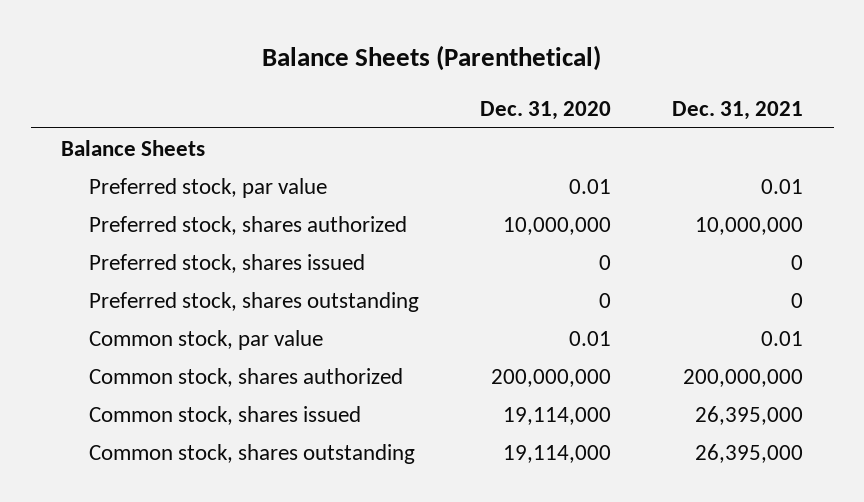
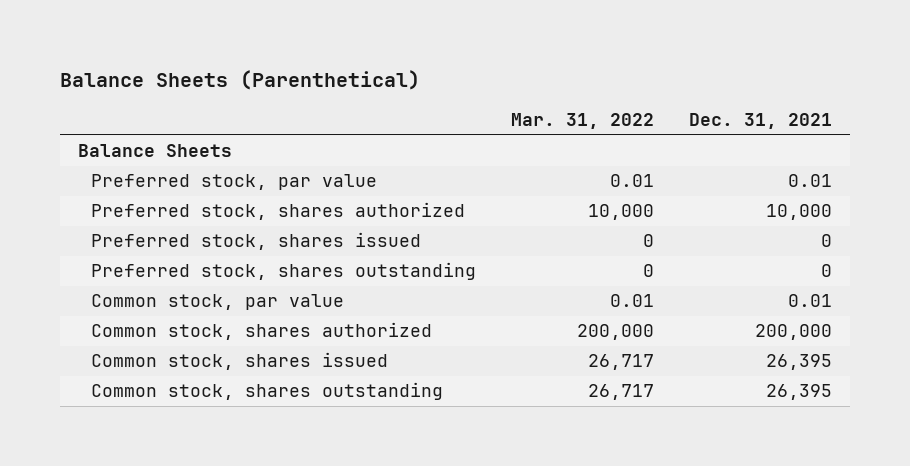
[479,101,611,121] Dec. 31, 2020 -> none
none -> [511,112,655,129] Mar. 31, 2022
[694,216,803,235] 10,000,000 -> [766,204,833,221] 10,000
[682,368,803,387] 200,000,000 -> [755,324,833,341] 200,000
[694,405,803,425] 26,395,000 -> [766,354,833,371] 26,395
[694,443,803,463] 26,395,000 -> [766,384,833,401] 26,395

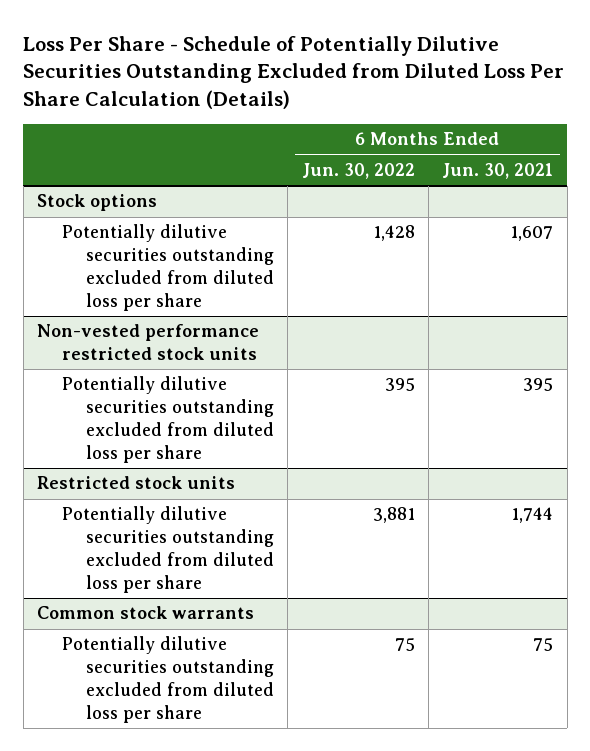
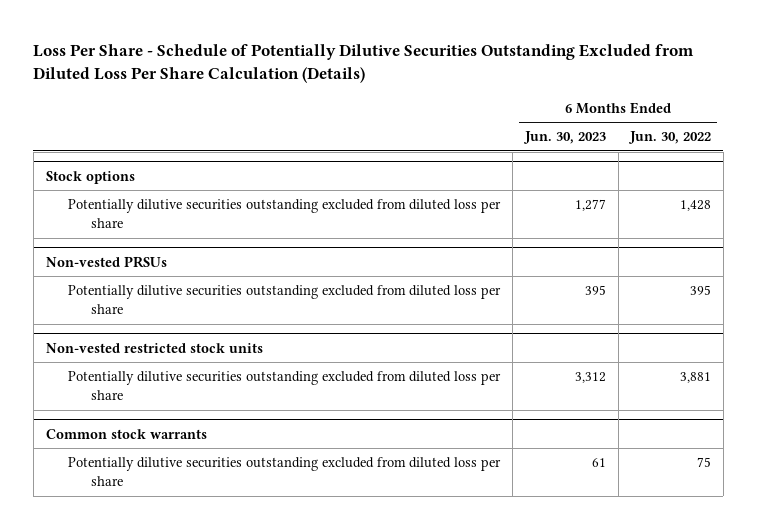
[442,162,554,179] Jun. 30, 2021 -> none
none -> [522,131,606,145] Jun. 30, 2023
[37,324,260,361] Non-vested performance restricted stock units -> [45,255,167,268] Non-vested PRSUs
[37,476,236,490] Restricted stock units -> [45,342,263,353] Non-vested restricted stock units

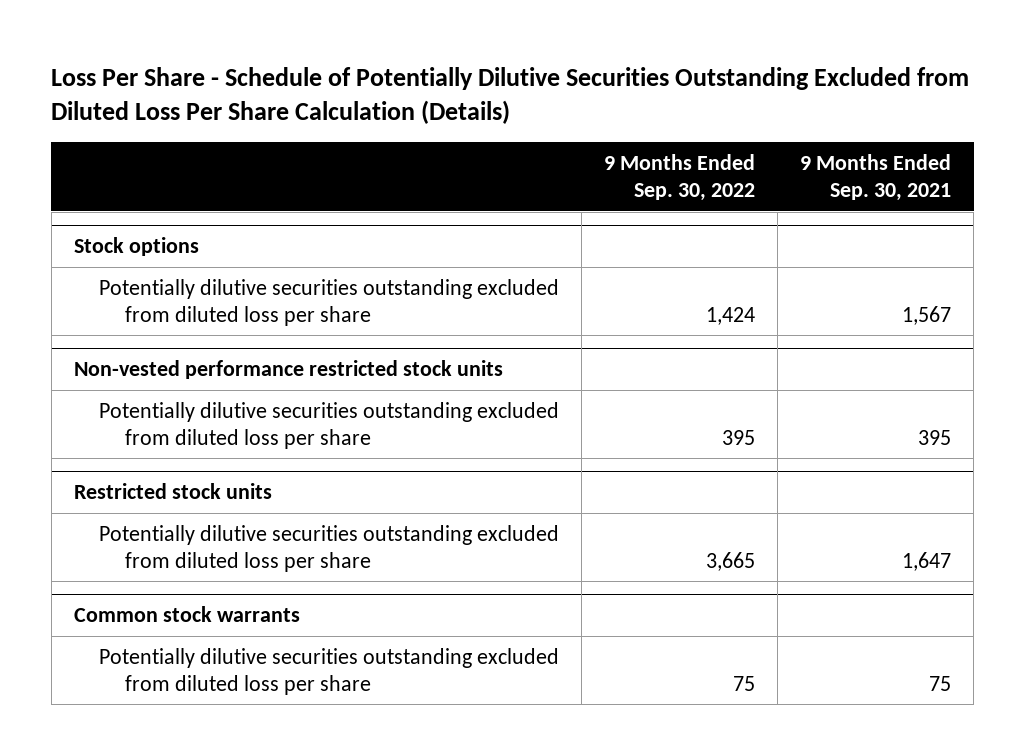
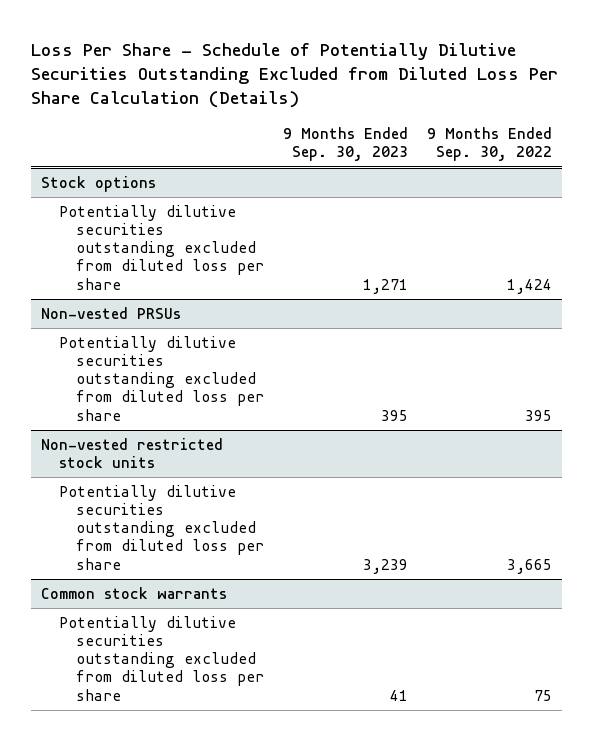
[800,154,952,202] 9 Months Ended Sep. 30, 2021 -> none
none -> [283,127,409,162] 9 Months Ended Sep. 30, 2023
[73,360,503,380] Non-vested performance restricted stock units -> [40,306,181,319] Non-vested PRSUs
[73,483,272,500] Restricted stock units -> [40,437,223,469] Non-vested restricted stock units

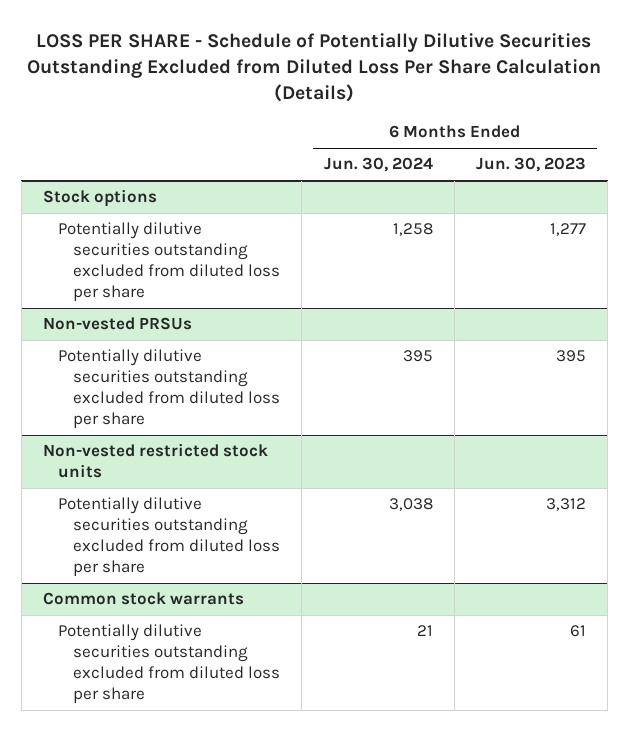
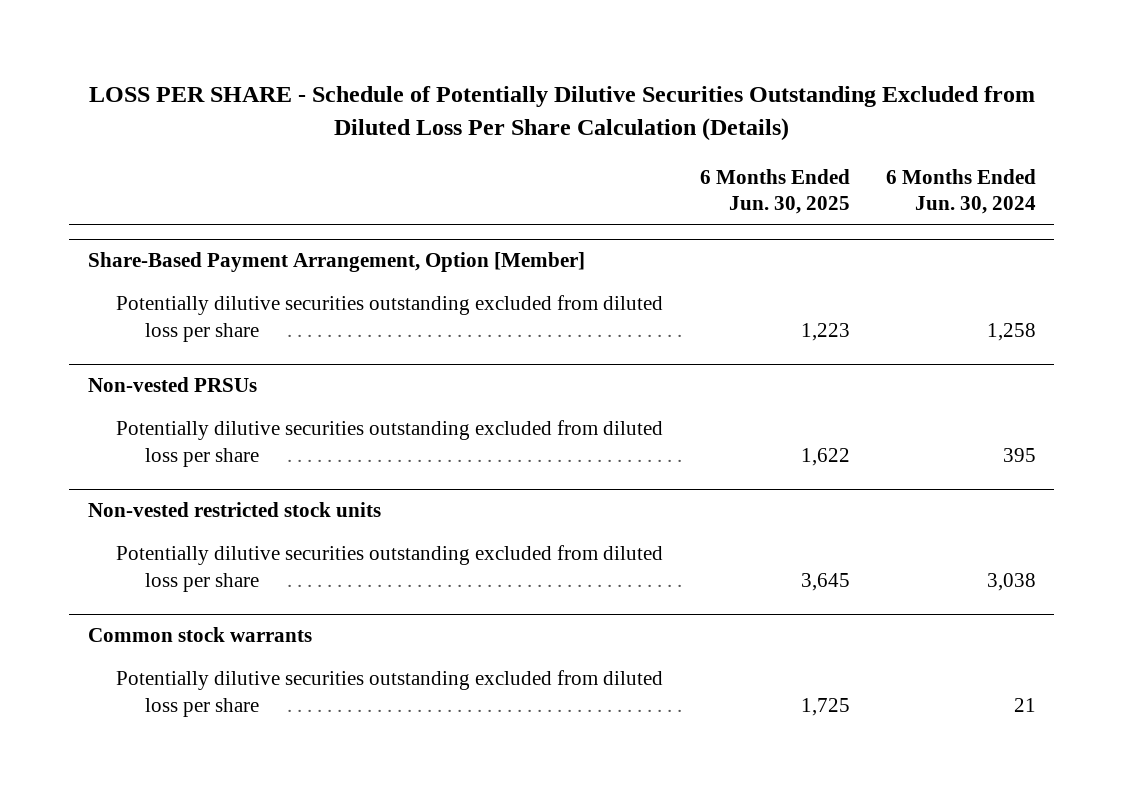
[475,157,586,173] Jun. 30, 2023 -> none
none -> [699,168,850,215] 6 Months Ended Jun. 30, 2025
[42,189,157,208] Stock options -> [87,252,585,273] Share-Based Payment Arrangement, Option [Member]

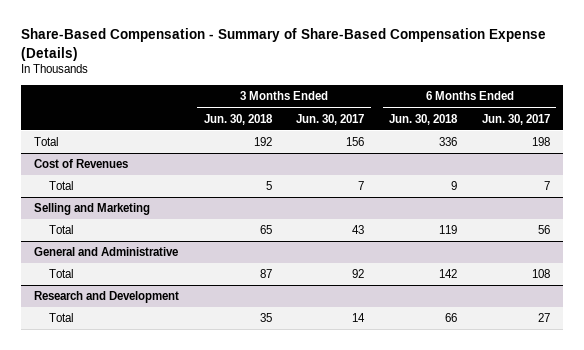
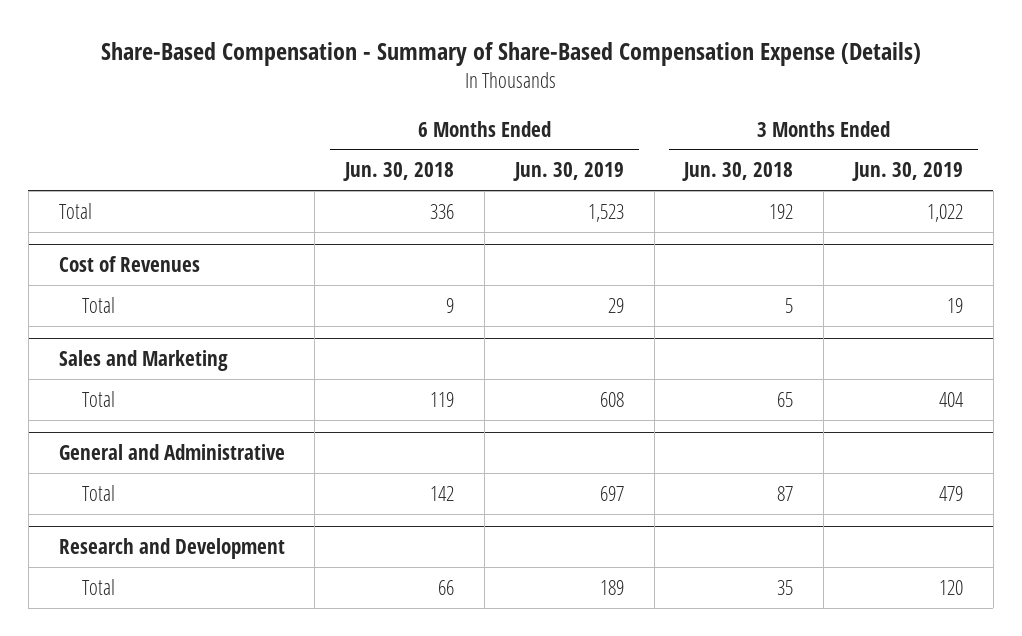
[296,113,365,125] Jun. 30, 2017 -> none
[482,113,551,125] Jun. 30, 2017 -> none
none -> [512,162,624,182] Jun. 30, 2019
none -> [851,162,963,182] Jun. 30, 2019
[33,203,150,216] Selling and Marketing -> [58,350,228,372] Sales and Marketing

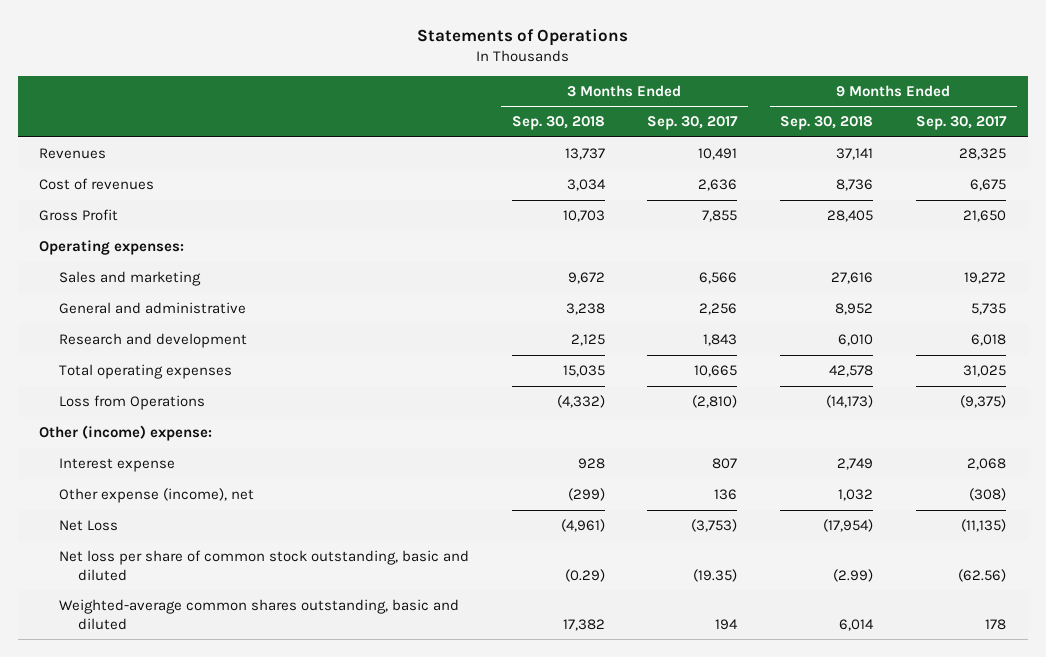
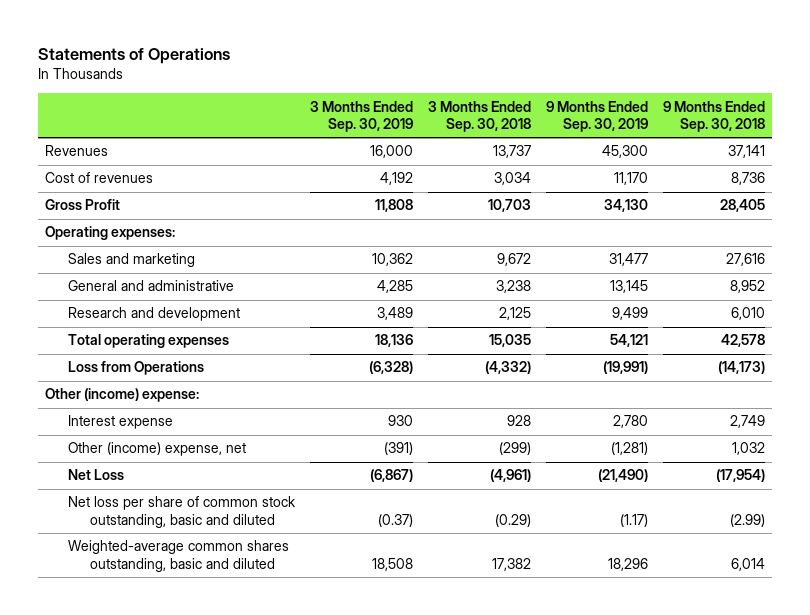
[647,116,739,131] Sep. 30, 2017 -> none
[916,116,1008,131] Sep. 30, 2017 -> none
none -> [309,100,413,132] 3 Months Ended Sep. 30, 2019
none -> [545,100,648,132] 9 Months Ended Sep. 30, 2019
[58,487,254,503] Other expense (income), net -> [67,442,246,457] Other (income) expense, net

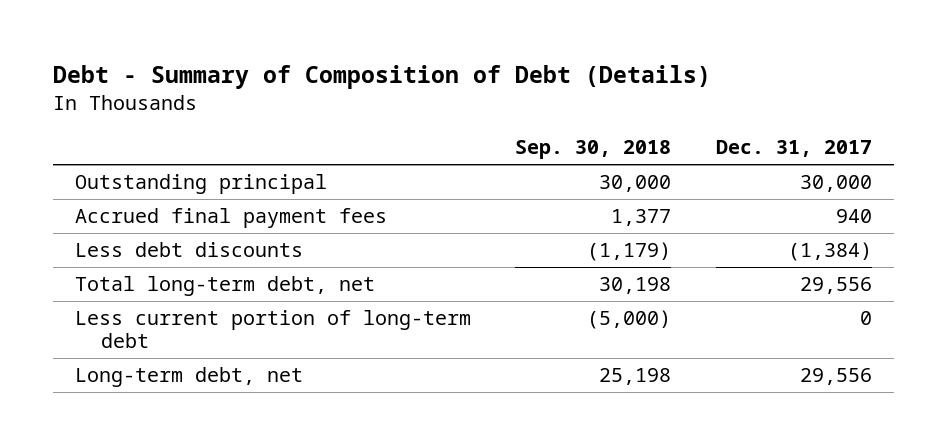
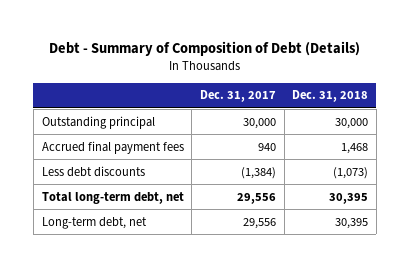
[515,140,672,160] Sep. 30, 2018 -> none
none -> [292,90,369,103] Dec. 31, 2018
[74,310,471,349] Less current portion of long-term debt -> none

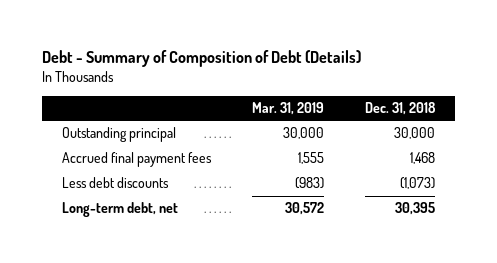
[199,90,276,103] Dec. 31, 2017 -> none
none -> [251,102,324,116] Mar. 31, 2019
[41,191,184,204] Total long-term debt, net -> none

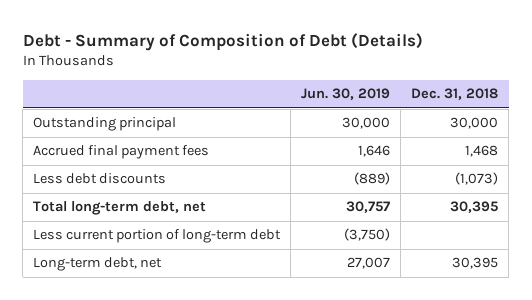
[251,102,324,116] Mar. 31, 2019 -> none
none -> [301,88,391,101] Jun. 30, 2019
none -> [33,201,207,216] Total long-term debt, net
none -> [33,229,282,244] Less current portion of long-term debt

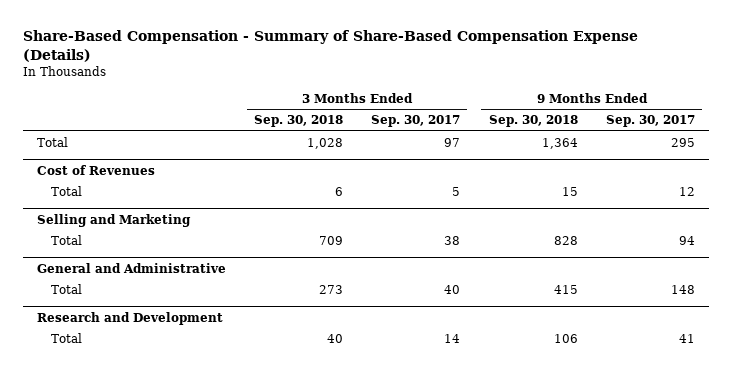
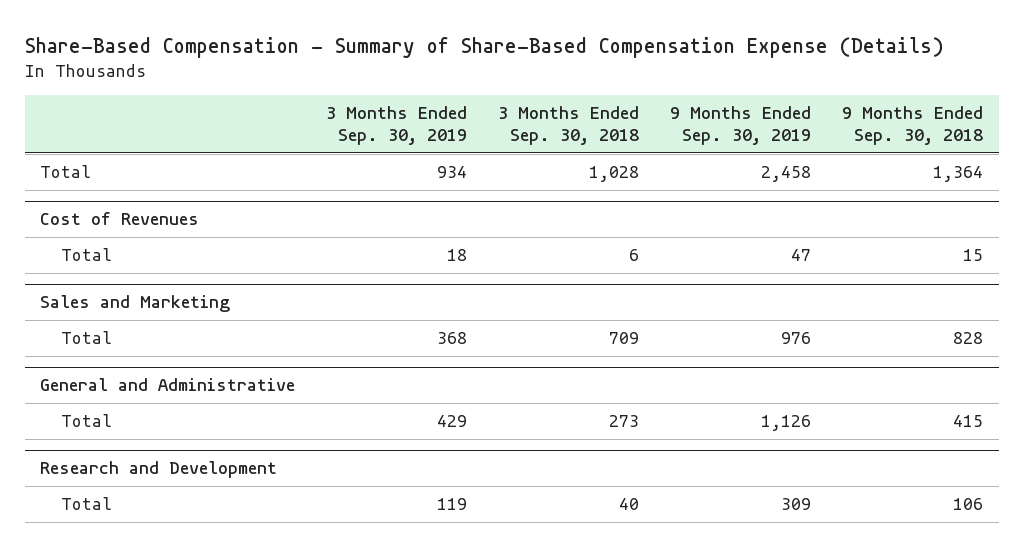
[371,115,461,128] Sep. 30, 2017 -> none
[605,115,695,128] Sep. 30, 2017 -> none
none -> [326,105,468,146] 3 Months Ended Sep. 30, 2019
none -> [670,105,812,146] 9 Months Ended Sep. 30, 2019
[37,213,192,227] Selling and Marketing -> [40,295,231,313] Sales and Marketing

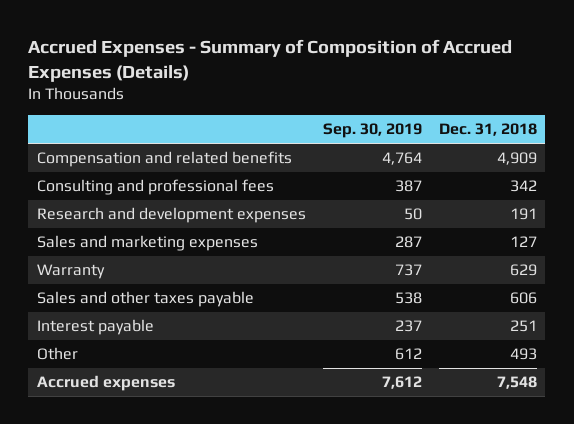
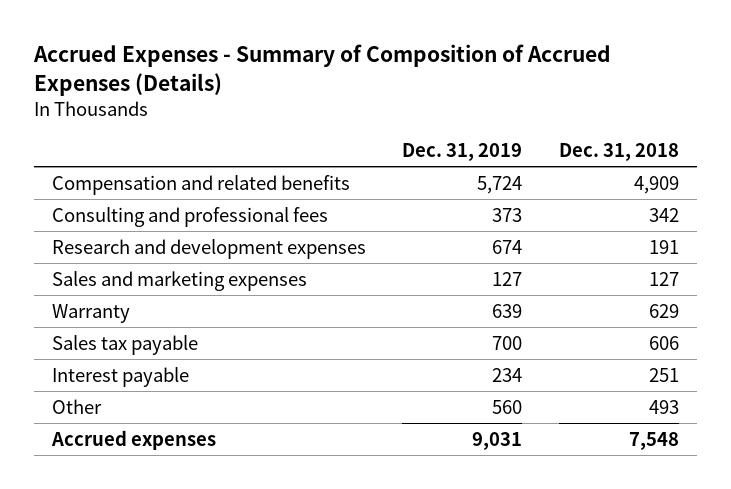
[322,123,422,139] Sep. 30, 2019 -> none
none -> [402,142,523,161] Dec. 31, 2019
[36,291,254,308] Sales and other taxes payable -> [51,334,198,355] Sales tax payable

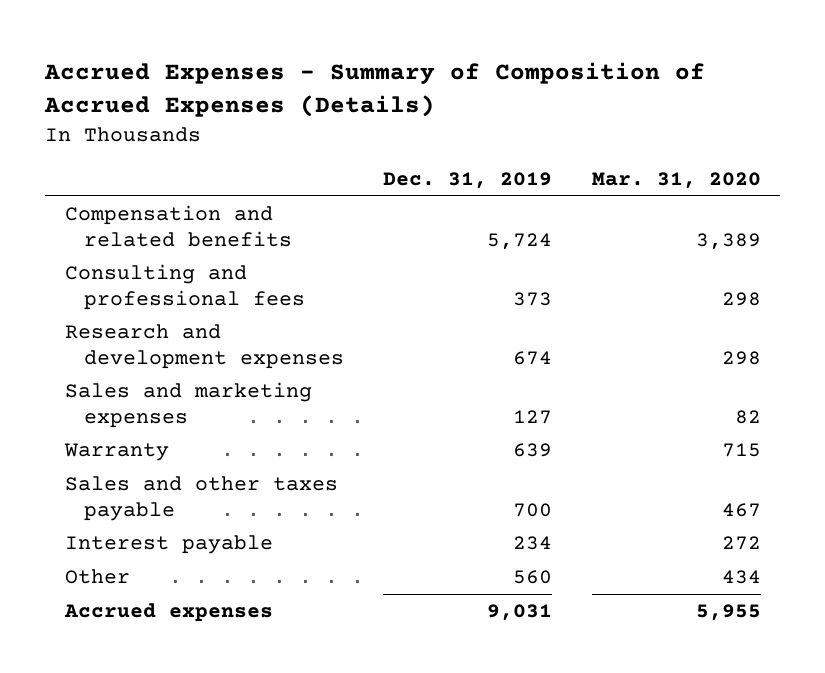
[558,142,679,161] Dec. 31, 2018 -> none
none -> [591,172,761,190] Mar. 31, 2020
[51,334,198,355] Sales tax payable -> [64,475,338,521] Sales and other taxes payable

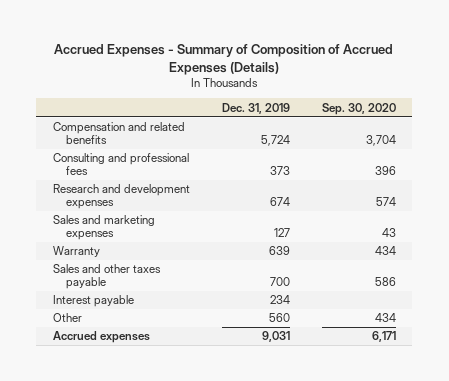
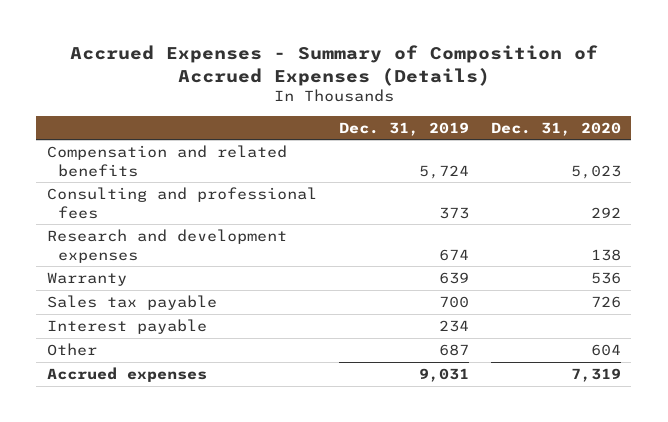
[322,102,397,115] Sep. 30, 2020 -> none
none -> [490,121,621,136] Dec. 31, 2020
[52,215,155,241] Sales and marketing expenses -> none
[52,264,161,290] Sales and other taxes payable -> [47,294,218,310] Sales tax payable
[268,313,290,323] 560 -> [438,343,469,356] 687

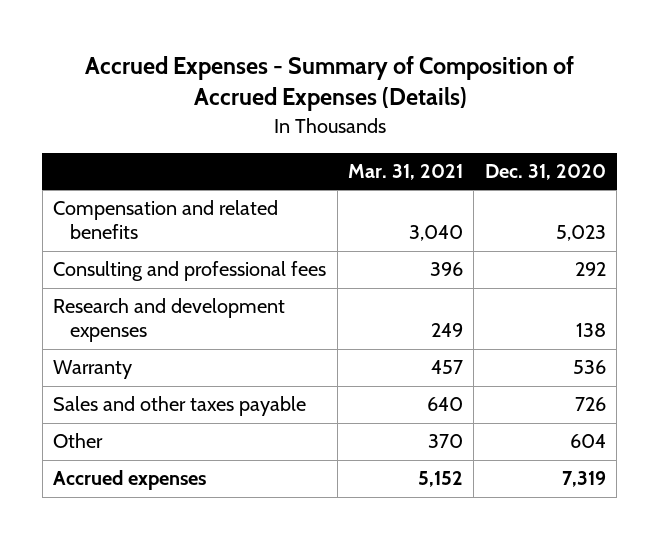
[338,121,469,136] Dec. 31, 2019 -> none
none -> [348,164,464,181] Mar. 31, 2021
[47,318,208,334] Interest payable -> none
[47,294,218,310] Sales tax payable -> [53,396,307,417] Sales and other taxes payable

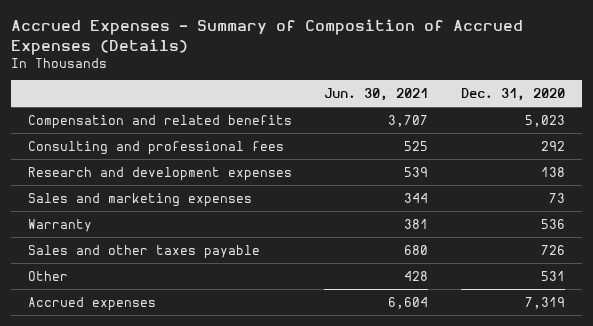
[348,164,464,181] Mar. 31, 2021 -> none
none -> [324,88,429,102] Jun. 30, 2021
none -> [27,192,252,207] Sales and marketing expenses
[569,434,606,449] 604 -> [541,270,566,281] 531

